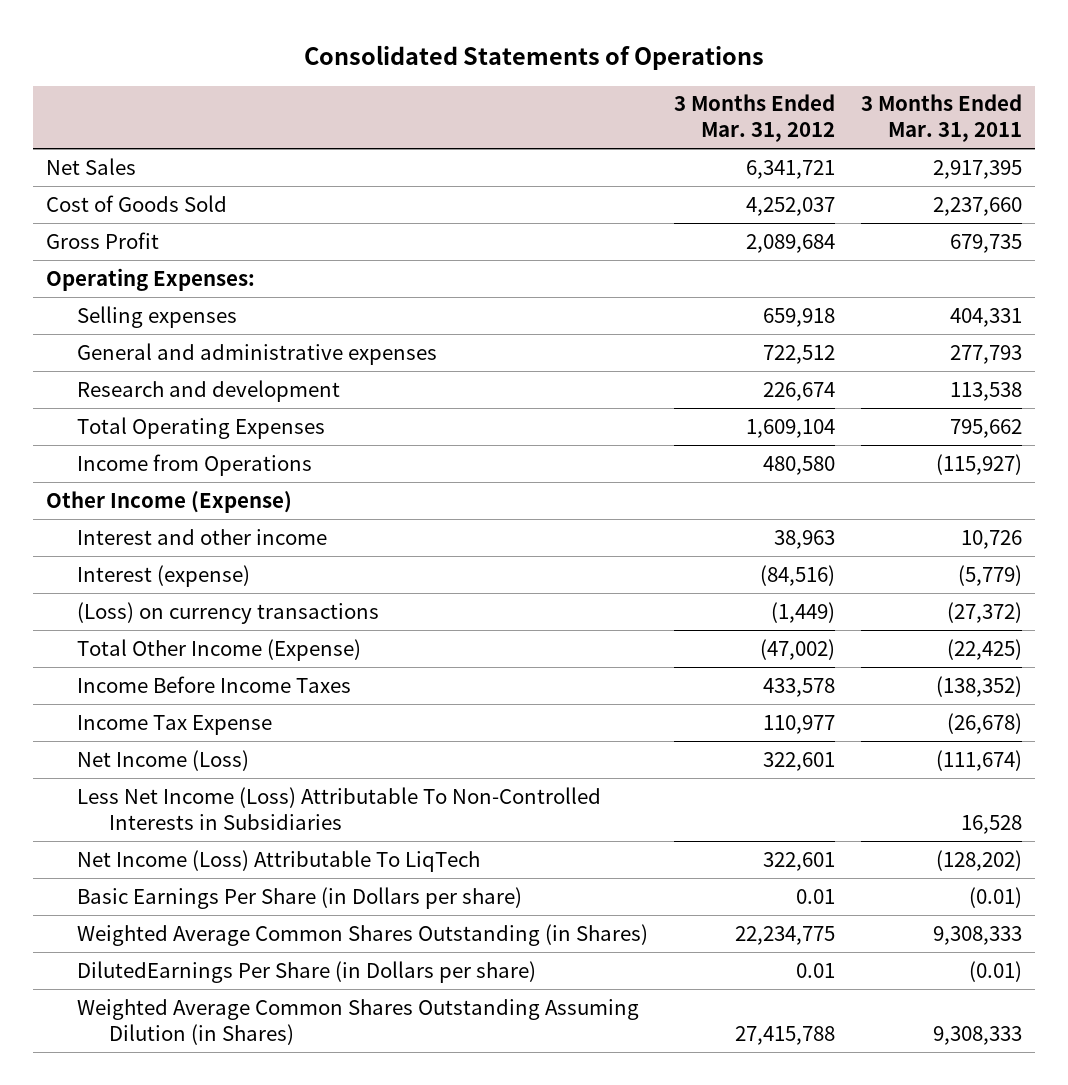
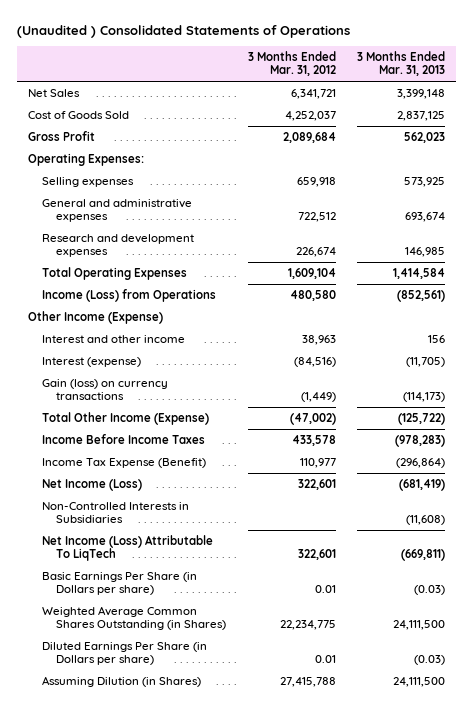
[303,45,764,71] Consolidated Statements of Operations -> [17,24,351,38] (Unaudited ) Consolidated Statements of Operations
[860,94,1022,143] 3 Months Ended Mar. 31, 2011 -> none
none -> [357,51,446,77] 3 Months Ended Mar. 31, 2013
[77,379,341,402] Research and development -> [42,233,195,258] Research and development expenses
[77,453,313,476] Income from Operations -> [42,288,217,302] Income (Loss) from Operations
[77,601,380,624] (Loss) on currency transactions -> [42,378,169,401] Gain (loss) on currency transactions
[77,714,273,735] Income Tax Expense -> [42,457,207,468] Income Tax Expense (Benefit)
[77,786,602,830] Less Net Income (Loss) Attributable To Non-Controlled Interests in Subsidiaries -> [42,501,190,524] Non-Controlled Interests in Subsidiaries
[77,960,537,983] DilutedEarnings Per Share (in Dollars per share) -> [42,641,208,666] Diluted Earnings Per Share (in Dollars per share)
[77,998,640,1045] Weighted Average Common Shares Outstanding Assuming Dilution (in Shares) -> [42,675,202,687] Assuming Dilution (in Shares)

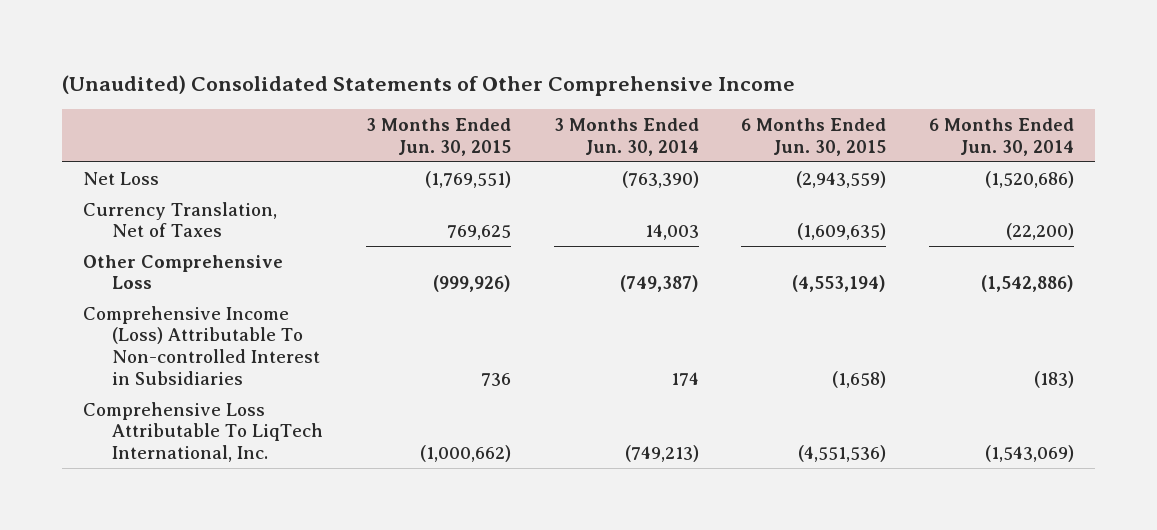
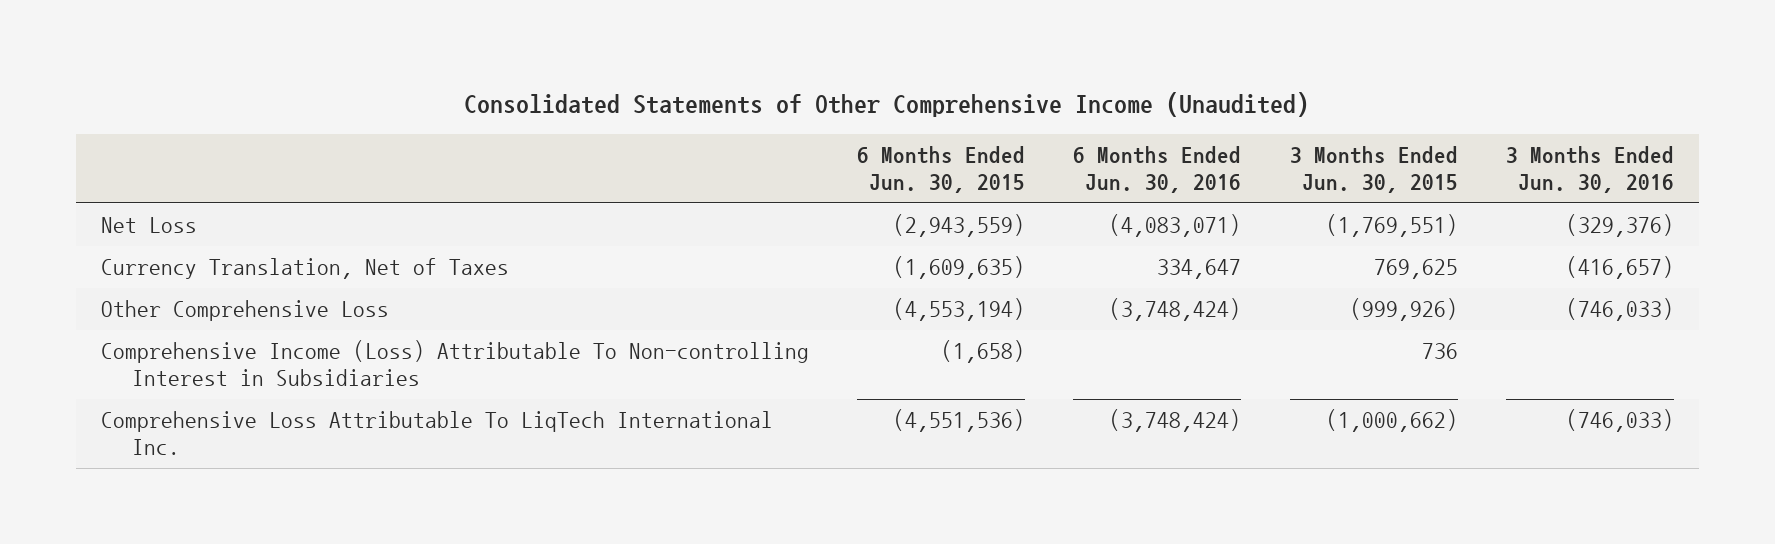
[61,74,795,96] (Unaudited) Consolidated Statements of Other Comprehensive Income -> [464,91,1310,117] Consolidated Statements of Other Comprehensive Income (Unaudited)
[553,117,699,156] 3 Months Ended Jun. 30, 2014 -> none
[928,117,1074,156] 6 Months Ended Jun. 30, 2014 -> none
none -> [1073,146,1242,194] 6 Months Ended Jun. 30, 2016
none -> [1506,146,1675,194] 3 Months Ended Jun. 30, 2016
[83,305,321,386] Comprehensive Income (Loss) Attributable To Non-controlled Interest in Subsidiaries -> [100,340,809,386] Comprehensive Income (Loss) Attributable To Non-controlling Interest in Subsidiaries
[83,401,324,463] Comprehensive Loss Attributable To LiqTech International, Inc. -> [100,411,773,455] Comprehensive Loss Attributable To LiqTech International Inc.

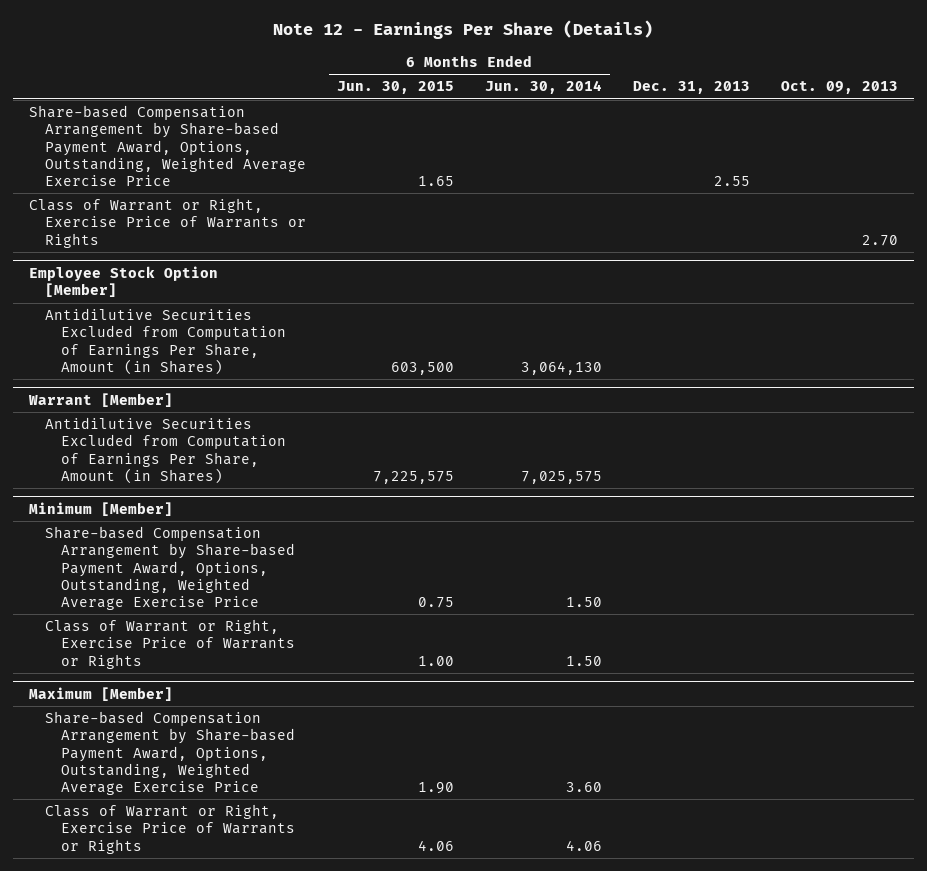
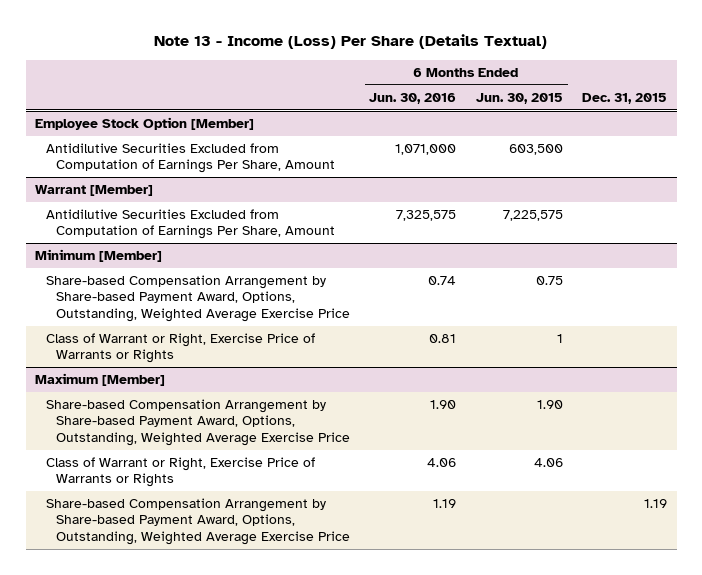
[273,20,654,40] Note 12 - Earnings Per Share (Details) -> [154,34,548,50] Note 13 - Income (Loss) Per Share (Details Textual)
[485,80,603,95] Jun. 30, 2014 -> none
[633,81,751,95] Dec. 31, 2013 -> none
[781,81,899,95] Oct. 09, 2013 -> none
none -> [369,92,457,104] Jun. 30, 2016
none -> [582,92,668,104] Dec. 31, 2015
[28,105,306,186] Share-based Compensation Arrangement by Share-based Payment Award, Options, Outstanding, Weighted Average Exercise Price -> none
[28,198,306,248] Class of Warrant or Right, Exercise Price of Warrants or Rights -> none
[44,308,287,375] Antidilutive Securities Excluded from Computation of Earnings Per Share, Amount (in Shares) -> [45,143,336,174] Antidilutive Securities Excluded from Computation of Earnings Per Share, Amount
[44,417,287,484] Antidilutive Securities Excluded from Computation of Earnings Per Share, Amount (in Shares) -> [45,209,336,240] Antidilutive Securities Excluded from Computation of Earnings Per Share, Amount
[417,655,454,666] 1.00 -> [556,334,563,344] 1
none -> [45,498,351,545] Share-based Compensation Arrangement by Share-based Payment Award, Options, Outstanding, Weighted Average Exercise Price

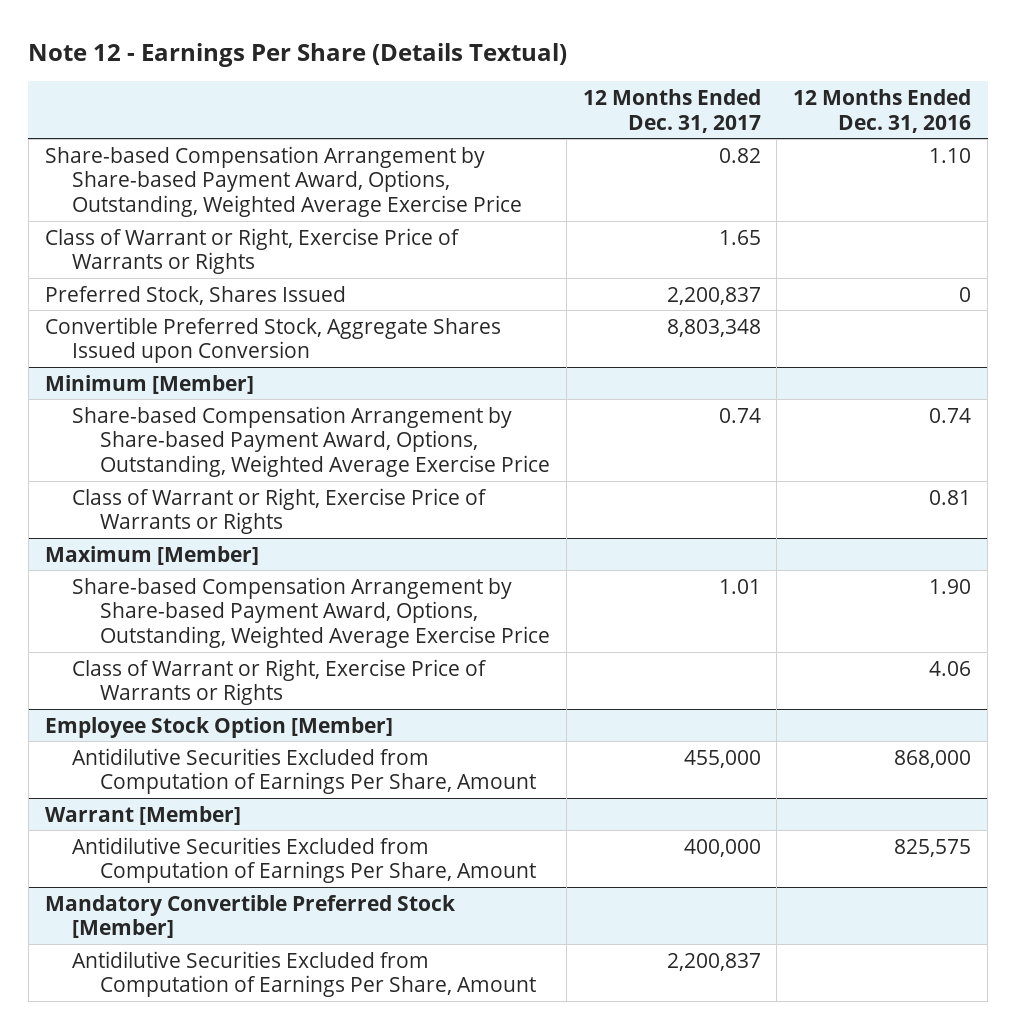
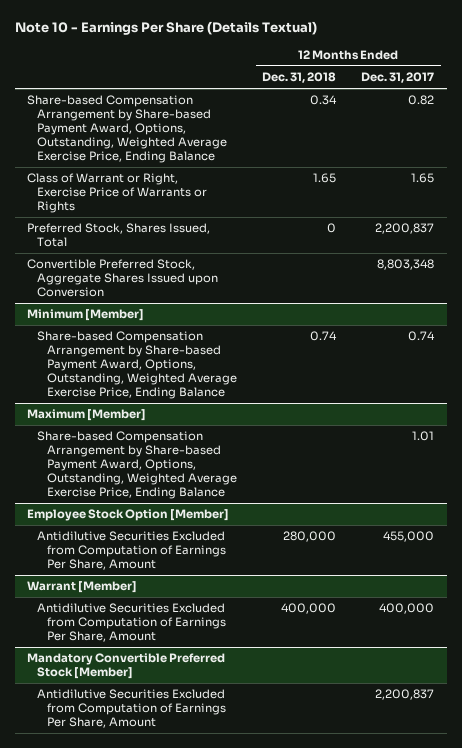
[28,42,568,67] Note 12 - Earnings Per Share (Details Textual) -> [14,21,317,36] Note 10 - Earnings Per Share (Details Textual)
[793,88,972,133] 12 Months Ended Dec. 31, 2016 -> none
none -> [262,72,337,84] Dec. 31, 2018
[44,145,523,217] Share-based Compensation Arrangement by Share-based Payment Award, Options, Outstanding, Weighted Average Exercise Price -> [27,95,228,164] Share-based Compensation Arrangement by Share-based Payment Award, Options, Outstanding, Weighted Average Exercise Price, Ending Balance
[44,285,346,305] Preferred Stock, Shares Issued -> [27,223,211,248] Preferred Stock, Shares Issued, Total
[72,487,488,535] Class of Warrant or Right, Exercise Price of Warrants or Rights -> none
[72,405,550,477] Share-based Compensation Arrangement by Share-based Payment Award, Options, Outstanding, Weighted Average Exercise Price -> [37,331,238,400] Share-based Compensation Arrangement by Share-based Payment Award, Options, Outstanding, Weighted Average Exercise Price, Ending Balance
[72,658,488,706] Class of Warrant or Right, Exercise Price of Warrants or Rights -> none
[72,576,550,648] Share-based Compensation Arrangement by Share-based Payment Award, Options, Outstanding, Weighted Average Exercise Price -> [37,431,238,500] Share-based Compensation Arrangement by Share-based Payment Award, Options, Outstanding, Weighted Average Exercise Price, Ending Balance

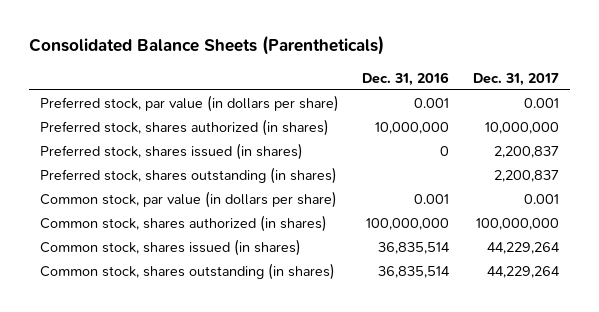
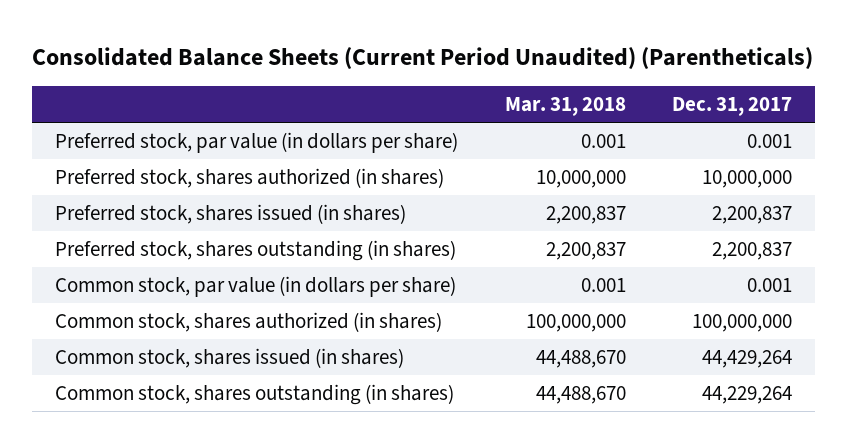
[28,35,384,56] Consolidated Balance Sheets (Parentheticals) -> [32,47,814,70] Consolidated Balance Sheets (Current Period Unaudited) (Parentheticals)
[362,71,450,86] Dec. 31, 2016 -> none
none -> [504,97,626,117] Mar. 31, 2018
[486,241,560,254] 44,229,264 -> [701,349,792,368] 44,429,264

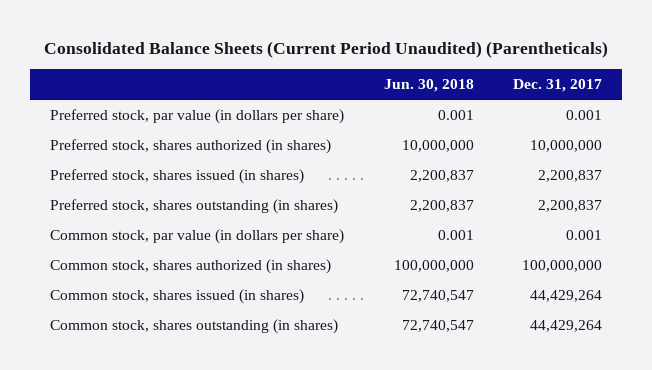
[504,97,626,117] Mar. 31, 2018 -> none
none -> [383,79,474,93] Jun. 30, 2018
[701,385,792,404] 44,229,264 -> [530,319,603,332] 44,429,264

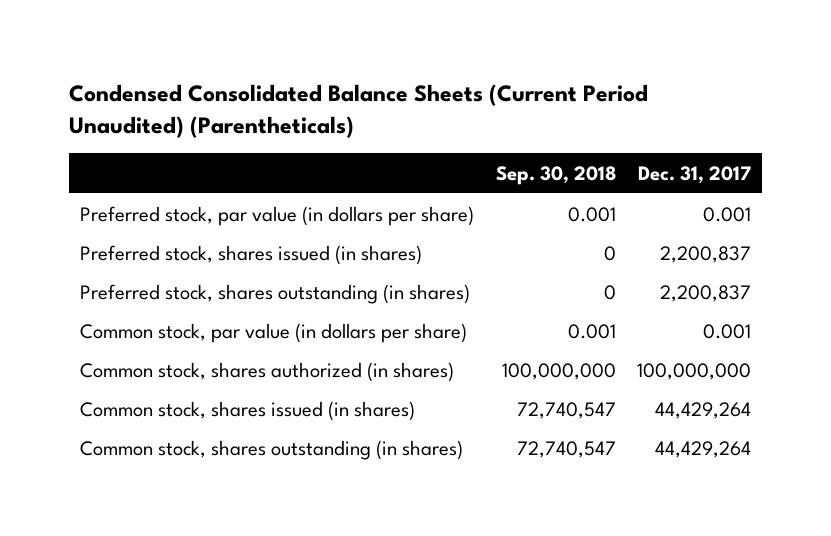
[44,41,609,59] Consolidated Balance Sheets (Current Period Unaudited) (Parentheticals) -> [68,83,648,138] Condensed Consolidated Balance Sheets (Current Period Unaudited) (Parentheticals)
[383,79,474,93] Jun. 30, 2018 -> none
none -> [495,165,616,185] Sep. 30, 2018
[50,138,332,154] Preferred stock, shares authorized (in shares) -> none

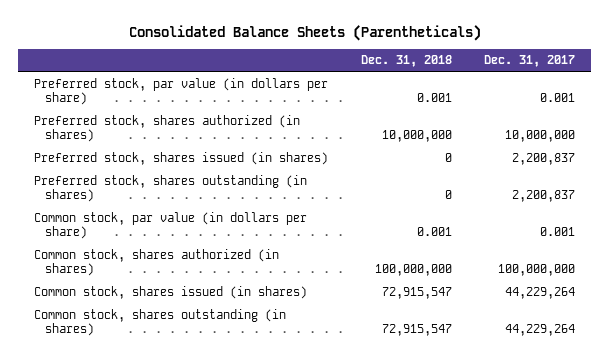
[68,83,648,138] Condensed Consolidated Balance Sheets (Current Period Unaudited) (Parentheticals) -> [128,24,481,41] Consolidated Balance Sheets (Parentheticals)
[495,165,616,185] Sep. 30, 2018 -> none
none -> [360,55,452,68] Dec. 31, 2018
none -> [33,114,300,142] Preferred stock, shares authorized (in shares)
[655,401,752,419] 44,429,264 -> [505,286,576,299] 44,229,264
[655,440,752,458] 44,429,264 -> [505,323,576,336] 44,229,264

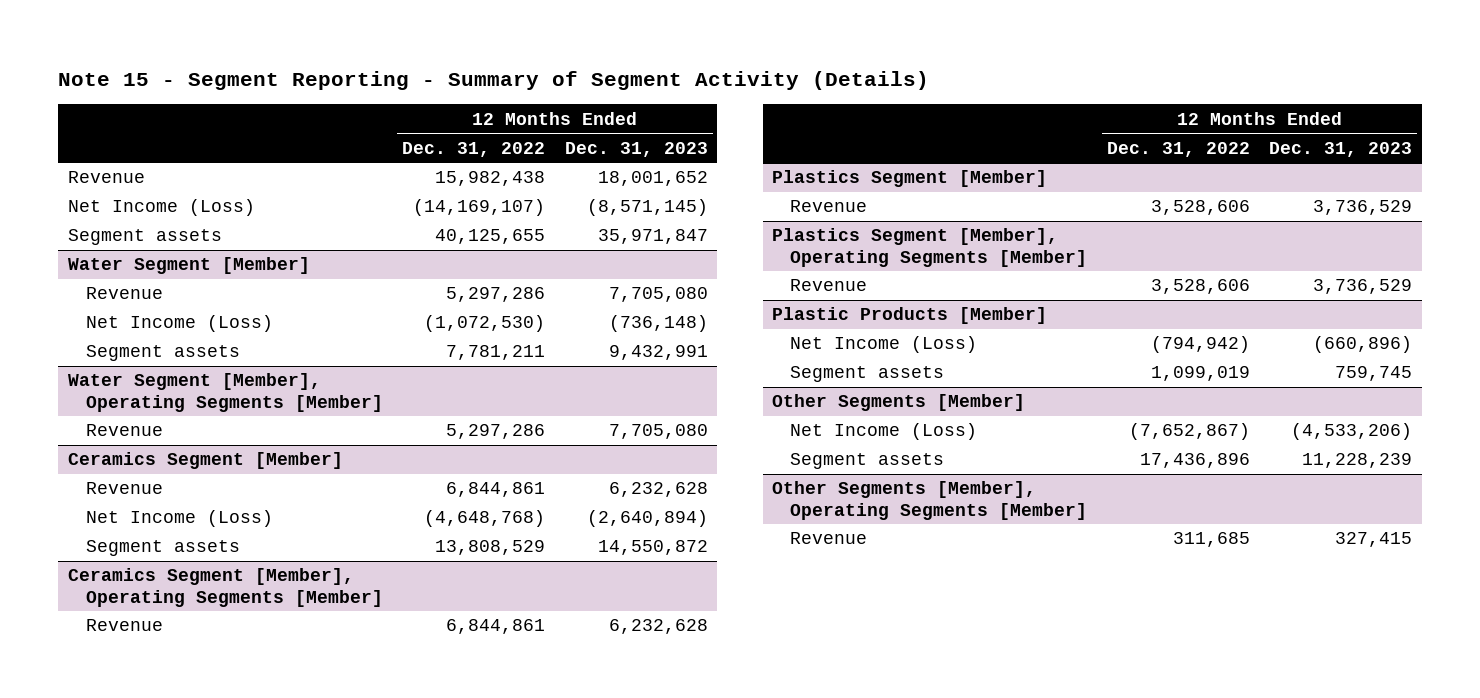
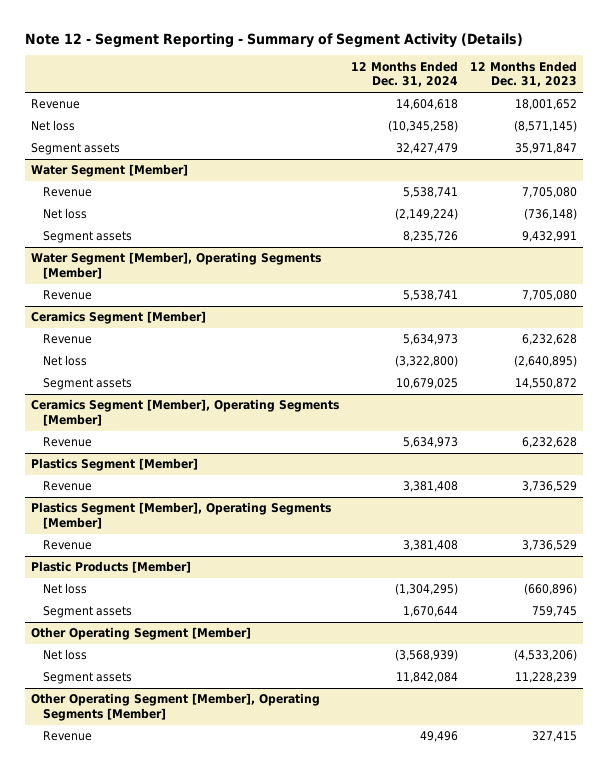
[57,71,929,91] Note 15 - Segment Reporting - Summary of Segment Activity (Details) -> [25,32,524,48] Note 12 - Segment Reporting - Summary of Segment Activity (Details)
[402,141,546,157] Dec. 31, 2022 -> none
none -> [351,60,459,88] 12 Months Ended Dec. 31, 2024
[67,199,255,217] Net Income (Loss) -> [31,120,76,132] Net loss
[85,315,273,333] Net Income (Loss) -> [43,208,88,220] Net loss
[85,510,273,528] Net Income (Loss) -> [43,355,88,367] Net loss
[586,510,708,528] (2,640,894) -> [514,355,578,368] (2,640,895)
[790,336,978,354] Net Income (Loss) -> [43,583,88,595] Net loss
[772,394,1026,412] Other Segments [Member] -> [31,627,252,641] Other Operating Segment [Member]
[790,423,978,441] Net Income (Loss) -> [43,649,88,661] Net loss
[772,481,1088,520] Other Segments [Member], Operating Segments [Member] -> [31,693,321,722] Other Operating Segment [Member], Operating Segments [Member]

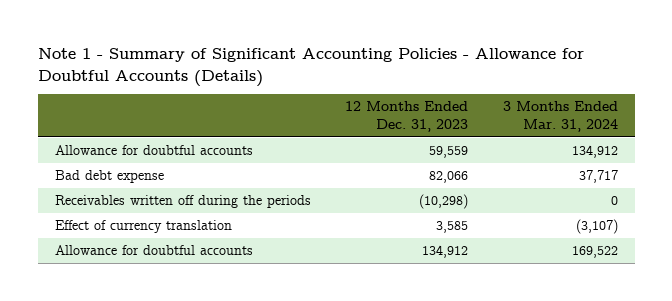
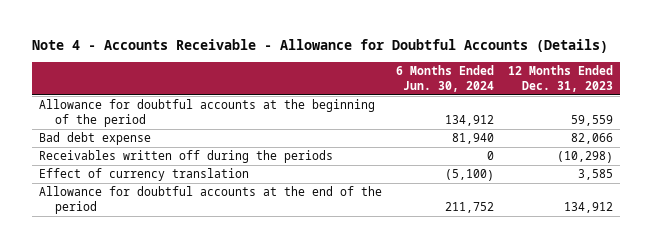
[37,48,584,87] Note 1 - Summary of Significant Accounting Policies - Allowance for Doubtful Accounts (Details) -> [31,38,608,53] Note 4 - Accounts Receivable - Allowance for Doubtful Accounts (Details)
[502,101,618,132] 3 Months Ended Mar. 31, 2024 -> none
none -> [396,64,495,92] 6 Months Ended Jun. 30, 2024
[54,145,253,156] Allowance for doubtful accounts -> [38,99,375,128] Allowance for doubtful accounts at the beginning of the period
[54,245,253,256] Allowance for doubtful accounts -> [38,186,382,215] Allowance for doubtful accounts at the end of the period

